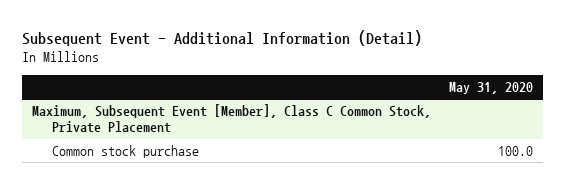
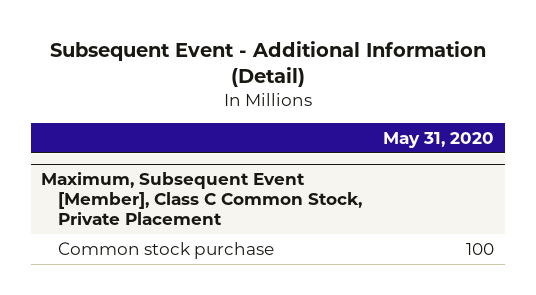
[498,146,534,157] 100.0 -> [466,242,495,255] 100

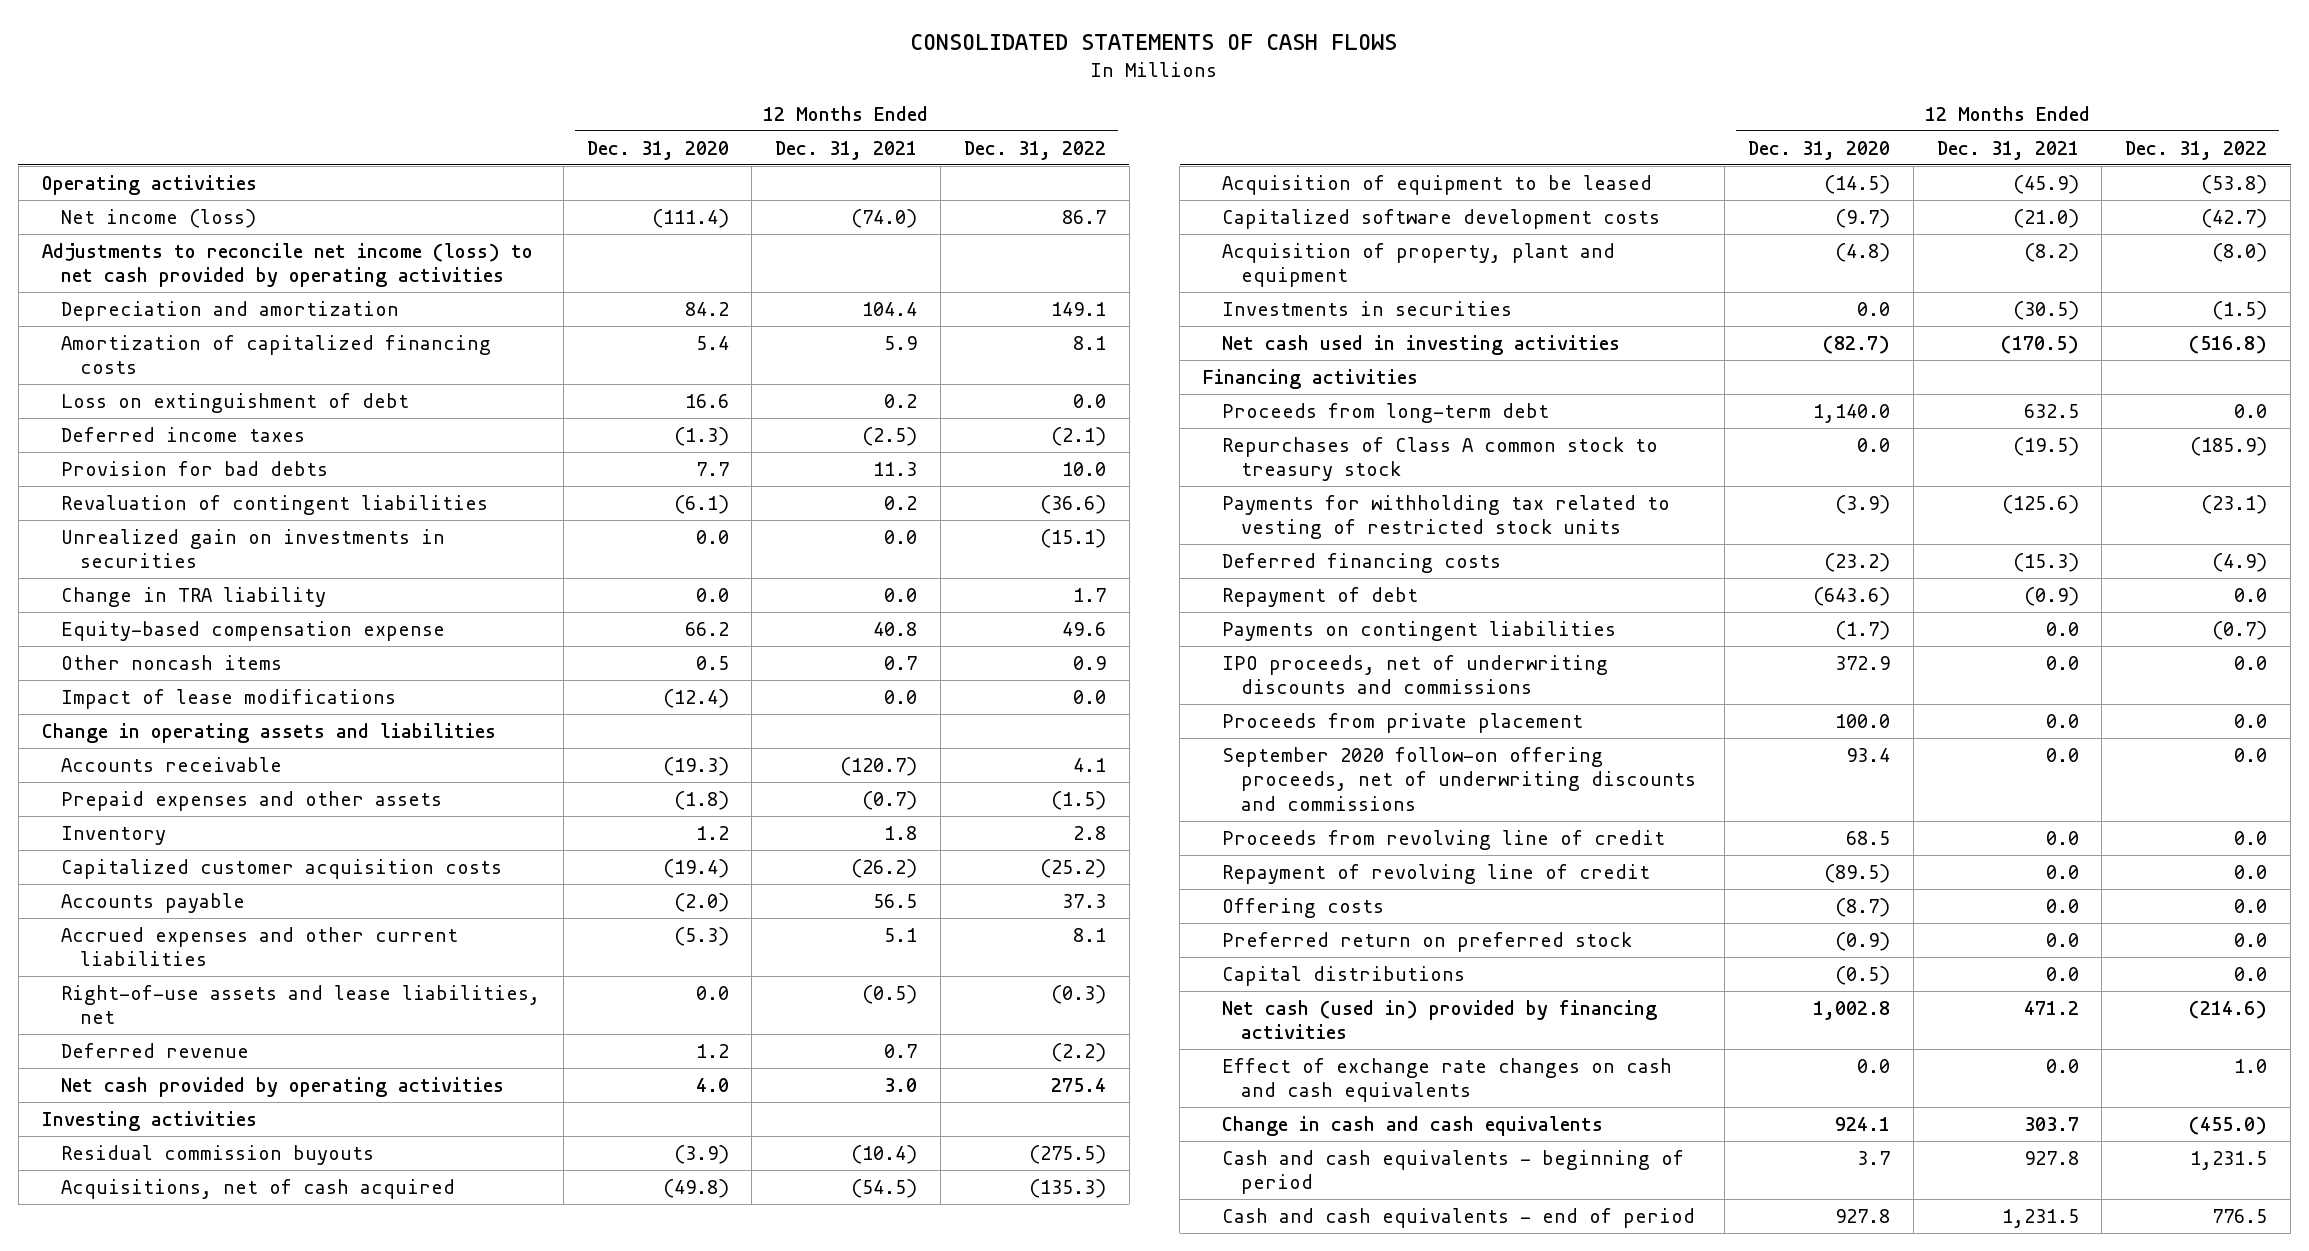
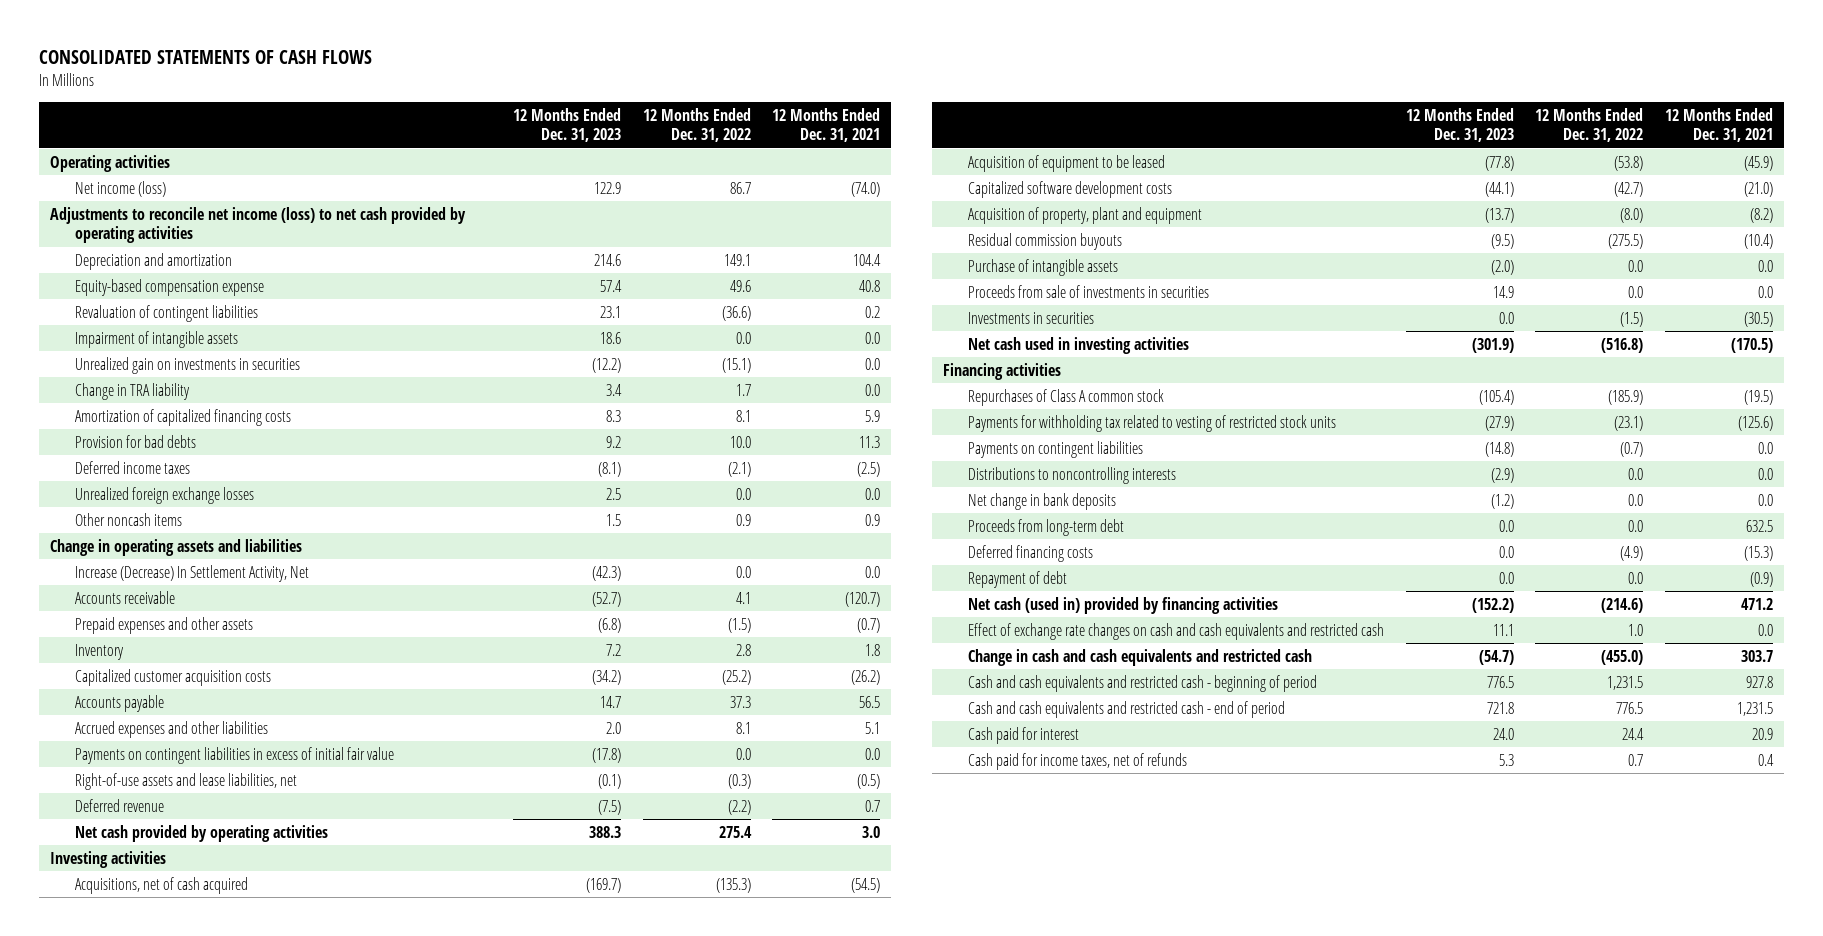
[586,140,729,160] Dec. 31, 2020 -> none
none -> [513,107,622,143] 12 Months Ended Dec. 31, 2023
[60,392,409,413] Loss on extinguishment of debt -> none
[60,620,445,641] Equity-based compensation expense -> [75,278,265,296] Equity-based compensation expense
none -> [75,330,239,348] Impairment of intangible assets
[60,688,396,709] Impact of lease modifications -> none
[60,334,491,375] Amortization of capitalized financing costs -> [75,408,292,426] Amortization of capitalized financing costs
[60,460,328,476] Provision for bad debts -> [75,434,197,448] Provision for bad debts
[60,426,305,442] Deferred income taxes -> [75,460,191,474] Deferred income taxes
none -> [75,486,255,504] Unrealized foreign exchange losses
[884,655,918,670] 0.7 -> [865,513,881,526] 0.9
none -> [75,564,310,582] Increase (Decrease) In Settlement Activity, Net
[60,926,458,967] Accrued expenses and other current liabilities -> [75,720,269,738] Accrued expenses and other liabilities
none -> [75,746,395,764] Payments on contingent liabilities in excess of initial fair value
[60,1144,374,1165] Residual commission buyouts -> [968,232,1123,250] Residual commission buyouts
none -> [968,258,1119,276] Purchase of intangible assets
none -> [968,284,1210,298] Proceeds from sale of investments in securities
[1222,436,1659,482] Repurchases of Class A common stock to treasury stock -> [968,388,1165,406] Repurchases of Class A common stock
[1222,620,1617,641] Payments on contingent liabilities -> [968,440,1144,458] Payments on contingent liabilities
none -> [968,466,1177,484] Distributions to noncontrolling interests
none -> [968,492,1117,510] Net change in bank deposits
[1222,402,1550,423] Proceeds from long-term debt -> [968,518,1125,536] Proceeds from long-term debt
[1222,654,1609,695] IPO proceeds, net of underwriting discounts and commissions -> none
[1222,712,1584,733] Proceeds from private placement -> none
[1222,746,1697,811] September 2020 follow-on offering proceeds, net of underwriting discounts and commissions -> none
[1222,829,1666,850] Proceeds from revolving line of credit -> none
[1222,863,1651,884] Repayment of revolving line of credit -> none
[1222,897,1385,918] Offering costs -> none
[1222,931,1633,952] Preferred return on preferred stock -> none
[1222,965,1466,986] Capital distributions -> none
[1222,1057,1673,1103] Effect of exchange rate changes on cash and cash equivalents -> [968,622,1385,640] Effect of exchange rate changes on cash and cash equivalents and restricted cash
[1222,1115,1604,1136] Change in cash and cash equivalents -> [968,648,1313,666] Change in cash and cash equivalents and restricted cash
[1222,1149,1685,1195] Cash and cash equivalents - beginning of period -> [968,674,1318,692] Cash and cash equivalents and restricted cash - beginning of period
[1222,1207,1696,1228] Cash and cash equivalents - end of period -> [968,700,1286,718] Cash and cash equivalents and restricted cash - end of period
none -> [968,726,1080,744] Cash paid for interest
none -> [968,752,1188,770] Cash paid for income taxes, net of refunds

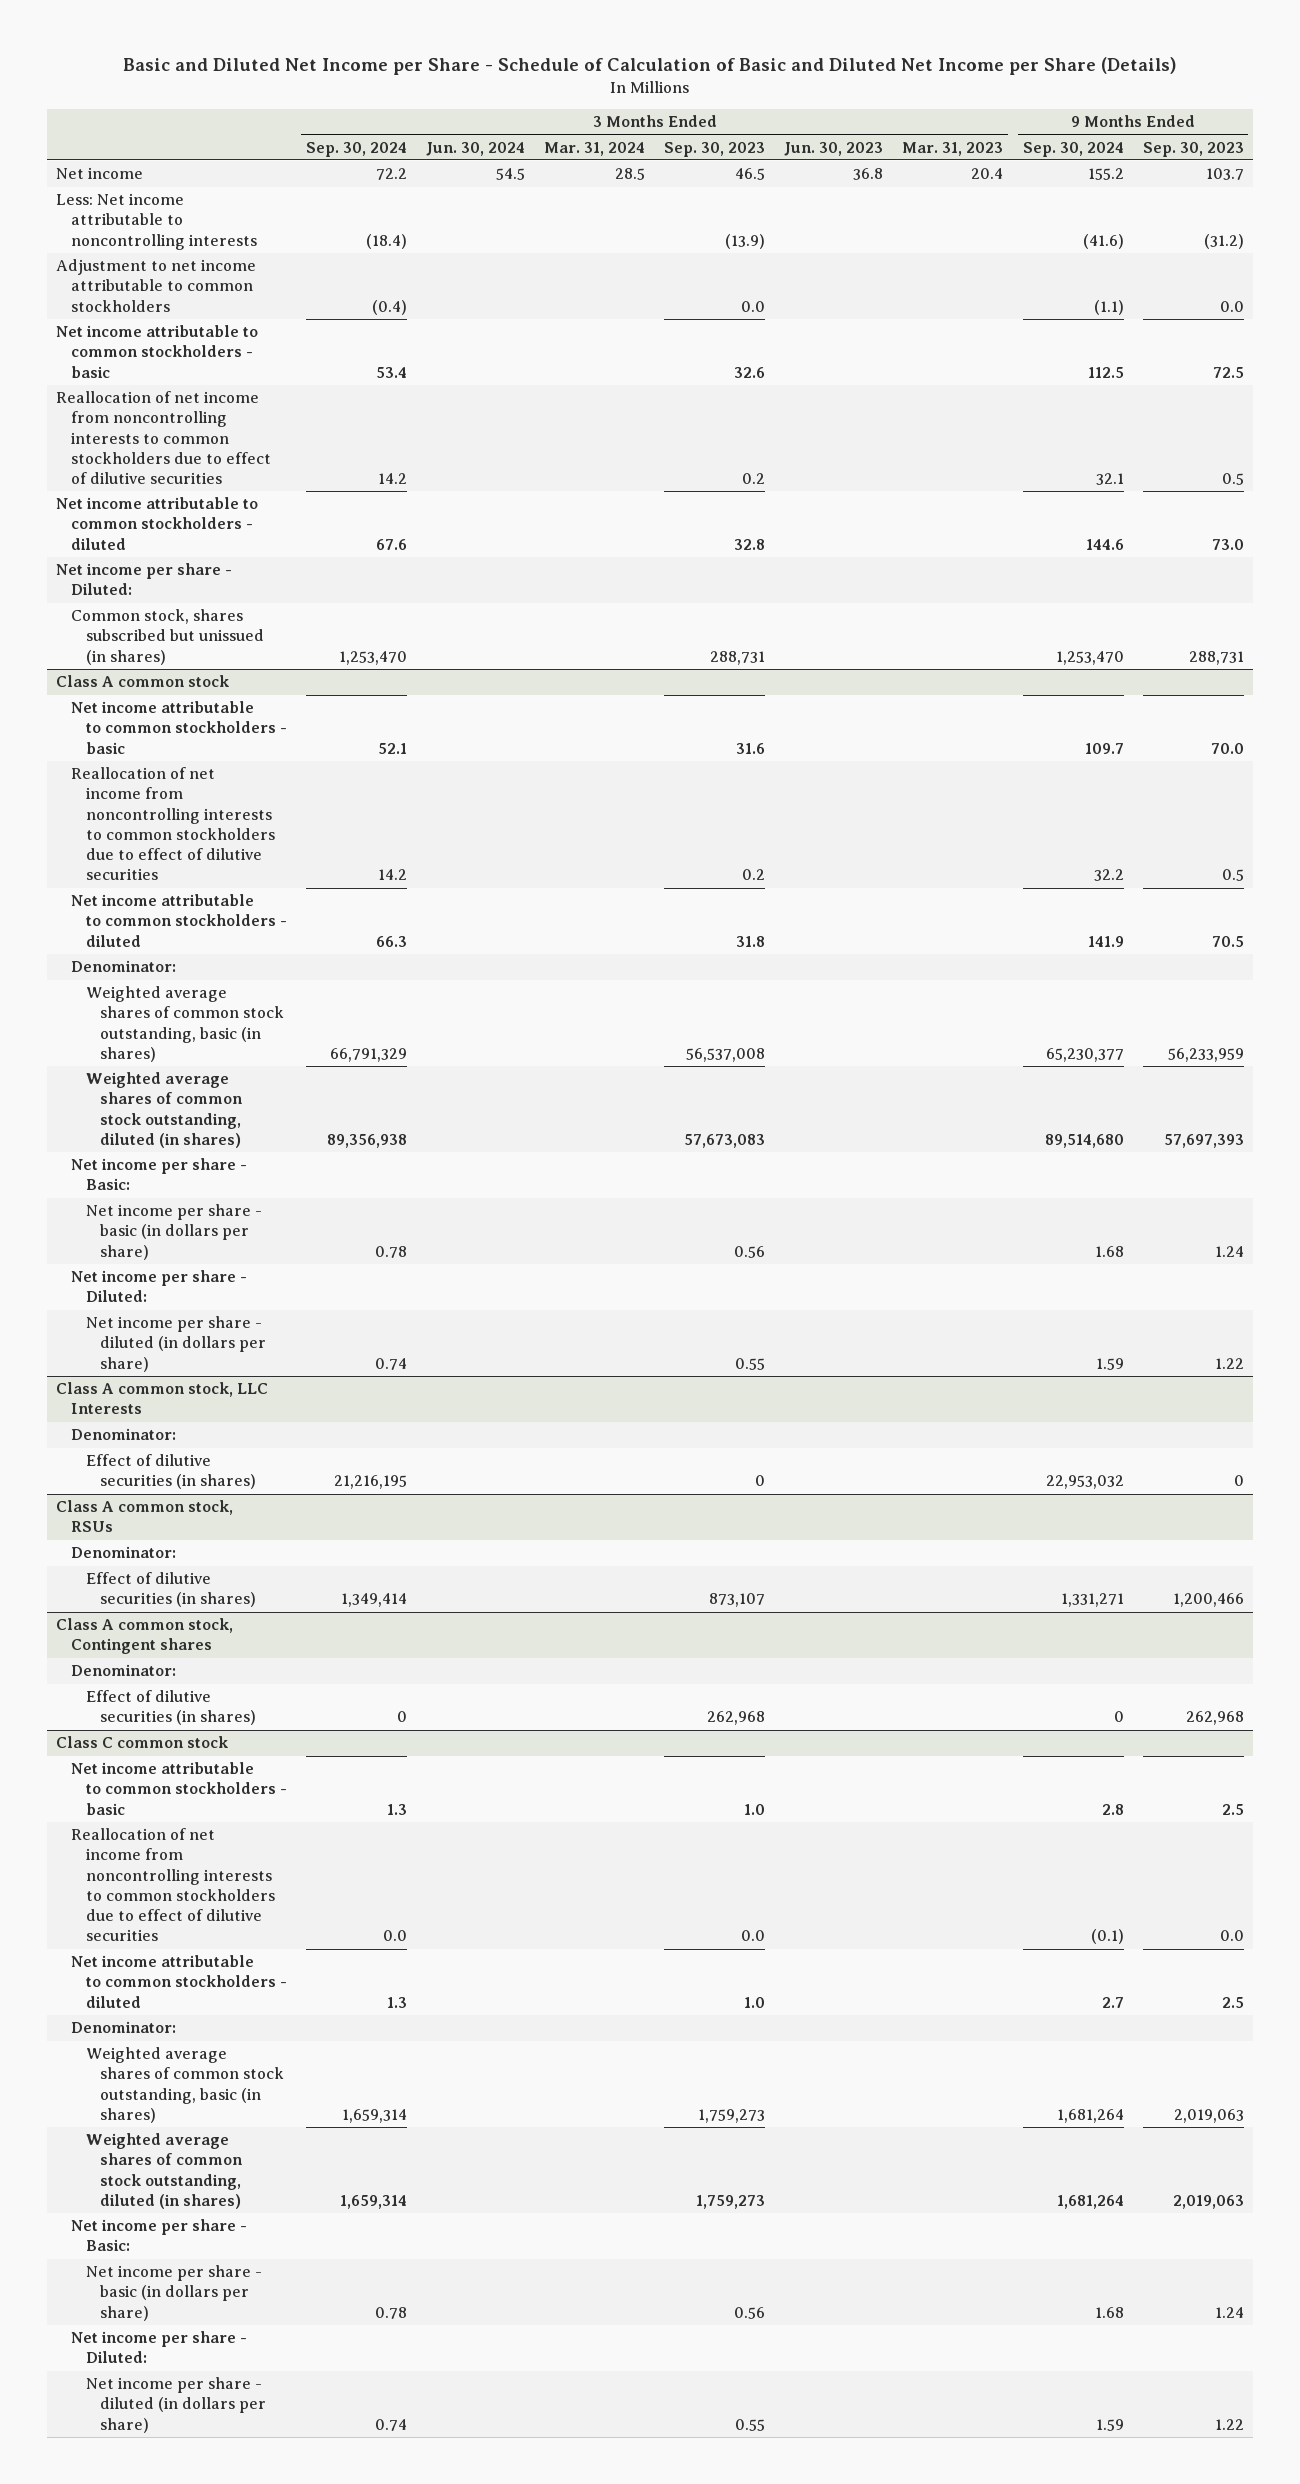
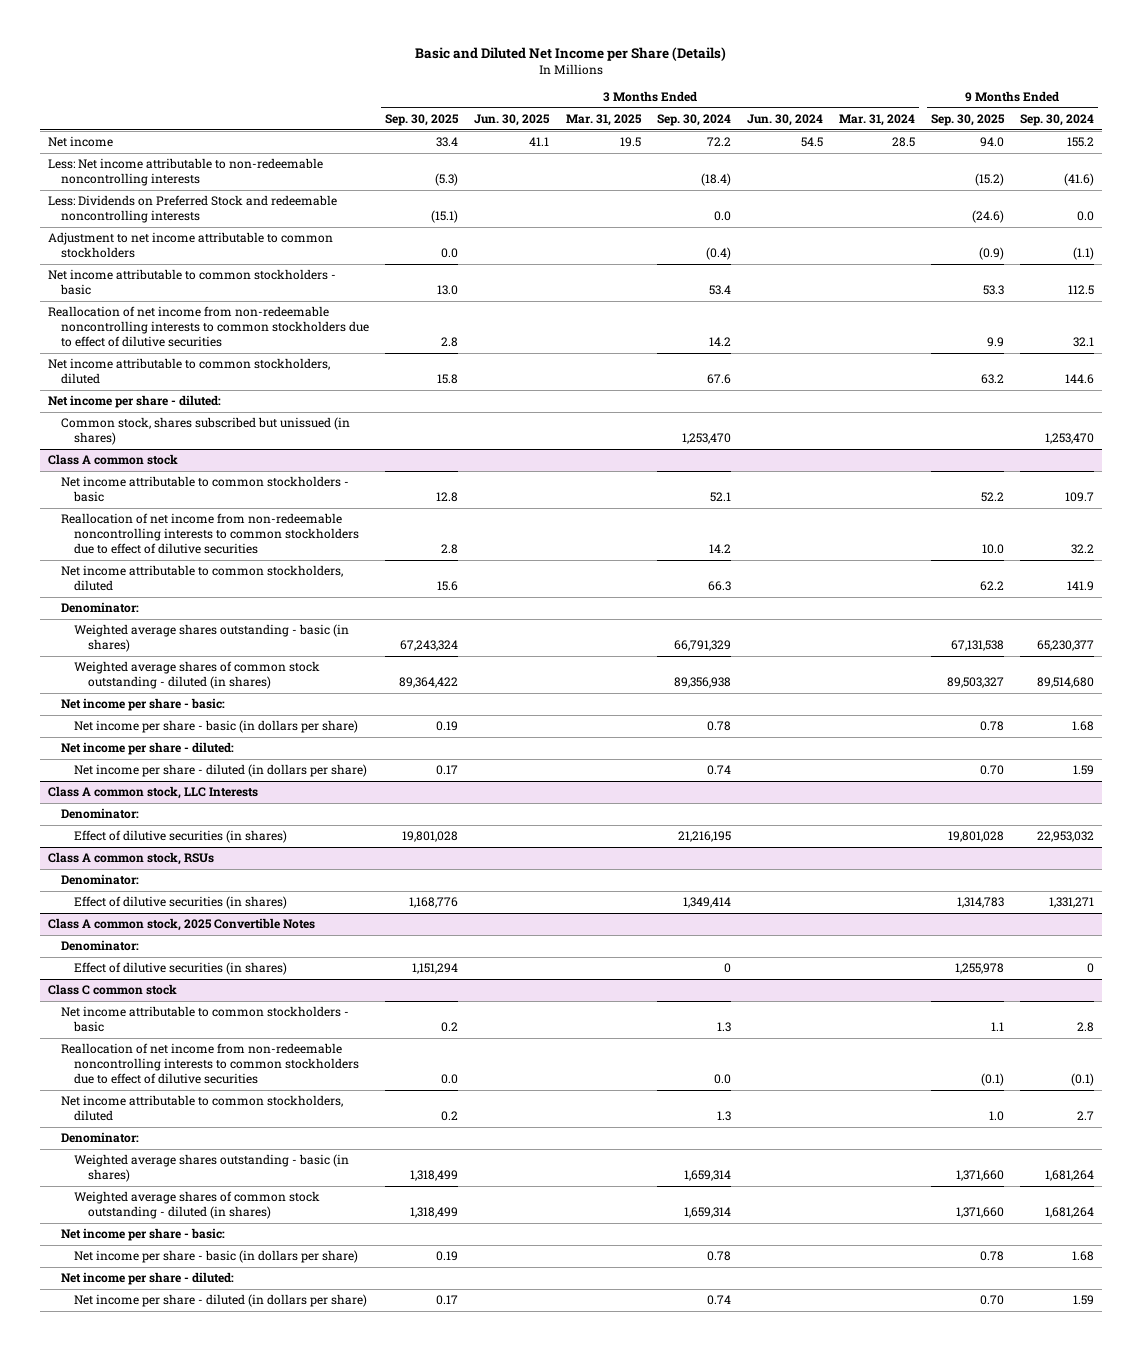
[122,57,1177,76] Basic and Diluted Net Income per Share - Schedule of Calculation of Basic and Diluted Net Income per Share (Details) -> [415,47,727,62] Basic and Diluted Net Income per Share (Details)
[664,141,766,157] Sep. 30, 2023 -> none
[784,141,884,156] Jun. 30, 2023 -> none
[902,141,1004,156] Mar. 31, 2023 -> none
[1142,141,1244,157] Sep. 30, 2023 -> none
none -> [385,114,460,127] Sep. 30, 2025
none -> [474,114,551,127] Jun. 30, 2025
none -> [565,114,642,127] Mar. 31, 2025
none -> [930,114,1005,127] Sep. 30, 2025
[56,193,257,250] Less: Net income attributable to noncontrolling interests -> [48,158,324,187] Less: Net income attributable to non-redeemable noncontrolling interests
none -> [48,195,338,224] Less: Dividends on Preferred Stock and redeemable noncontrolling interests
[56,391,271,485] Reallocation of net income from noncontrolling interests to common stockholders due to effect of dilutive securities -> [48,306,370,348] Reallocation of net income from non-redeemable noncontrolling interests to common stockholders due to effect of dilutive securities
[56,497,259,550] Net income attributable to common stockholders - diluted -> [48,358,331,385] Net income attributable to common stockholders, diluted
[56,563,233,596] Net income per share - Diluted: -> [48,395,222,409] Net income per share - diluted:
[70,767,275,881] Reallocation of net income from noncontrolling interests to common stockholders due to effect of dilutive securities -> [61,513,360,555] Reallocation of net income from non-redeemable noncontrolling interests to common stockholders due to effect of dilutive securities
[70,894,287,947] Net income attributable to common stockholders - diluted -> [61,565,344,592] Net income attributable to common stockholders, diluted
[85,986,285,1062] Weighted average shares of common stock outstanding, basic (in shares) -> [74,624,350,653] Weighted average shares outstanding - basic (in shares)
[85,1072,244,1148] Weighted average shares of common stock outstanding, diluted (in shares) -> [74,661,321,690] Weighted average shares of common stock outstanding - diluted (in shares)
[70,1158,247,1191] Net income per share - Basic: -> [61,698,226,712] Net income per share - basic:
[70,1270,247,1303] Net income per share - Diluted: -> [61,742,235,756] Net income per share - diluted:
[56,1618,234,1655] Class A common stock, Contingent shares -> none
none -> [48,918,316,932] Class A common stock, 2025 Convertible Notes
[70,1828,275,1942] Reallocation of net income from noncontrolling interests to common stockholders due to effect of dilutive securities -> [61,1043,360,1085] Reallocation of net income from non-redeemable noncontrolling interests to common stockholders due to effect of dilutive securities
[70,1955,287,2008] Net income attributable to common stockholders - diluted -> [61,1095,344,1122] Net income attributable to common stockholders, diluted
[85,2047,285,2123] Weighted average shares of common stock outstanding, basic (in shares) -> [74,1154,350,1183] Weighted average shares outstanding - basic (in shares)
[85,2133,244,2209] Weighted average shares of common stock outstanding, diluted (in shares) -> [74,1191,321,1220] Weighted average shares of common stock outstanding - diluted (in shares)
[70,2219,247,2252] Net income per share - Basic: -> [61,1228,226,1242] Net income per share - basic:
[70,2331,247,2364] Net income per share - Diluted: -> [61,1272,235,1286] Net income per share - diluted:

